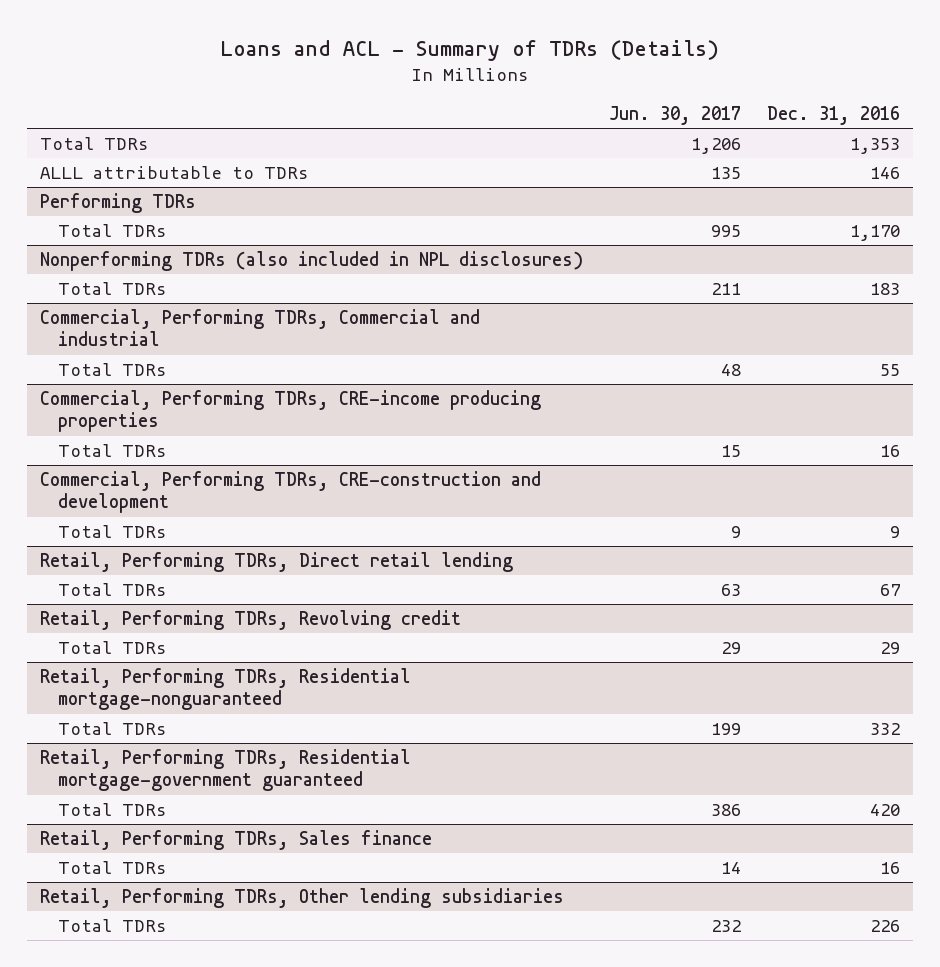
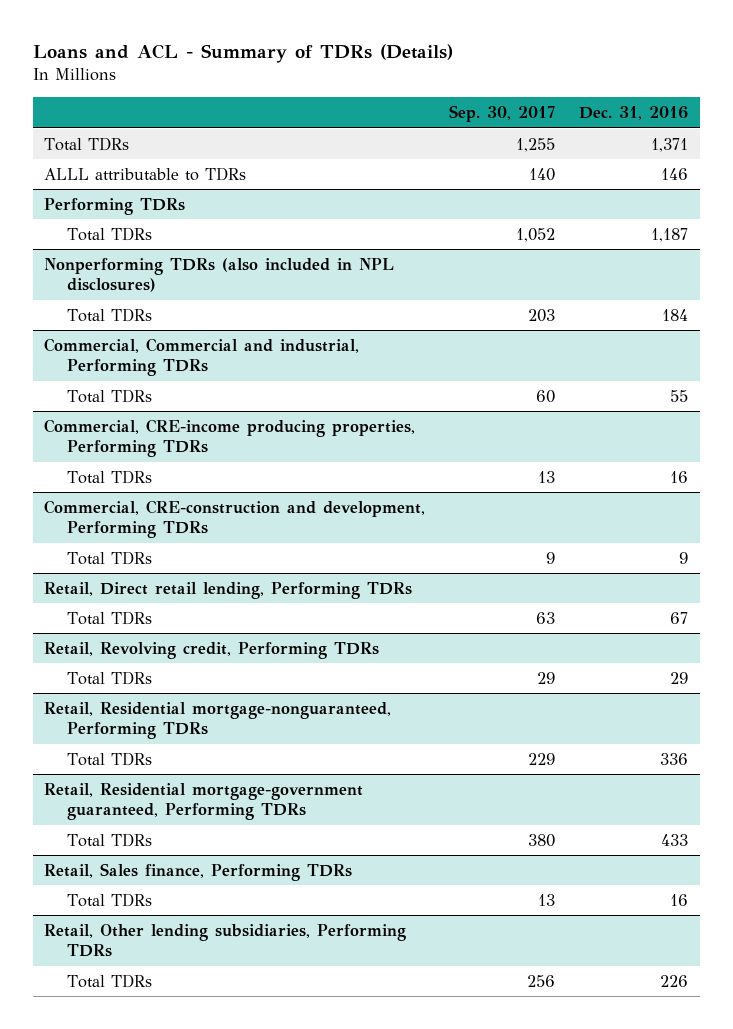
[609,105,742,125] Jun. 30, 2017 -> none
none -> [449,104,556,122] Sep. 30, 2017
[849,137,900,154] 1,353 -> [651,137,689,152] 1,371
[849,224,900,241] 1,170 -> [651,227,689,242] 1,187
[869,282,900,295] 183 -> [662,308,689,321] 184
[40,308,481,347] Commercial, Performing TDRs, Commercial and industrial -> [44,337,360,377] Commercial, Commercial and industrial, Performing TDRs
[40,389,542,433] Commercial, Performing TDRs, CRE-income producing properties -> [44,418,416,458] Commercial, CRE-income producing properties, Performing TDRs
[40,470,542,514] Commercial, Performing TDRs, CRE-construction and development -> [44,499,426,539] Commercial, CRE-construction and development, Performing TDRs
[40,551,514,572] Retail, Performing TDRs, Direct retail lending -> [44,581,413,599] Retail, Direct retail lending, Performing TDRs
[40,609,462,630] Retail, Performing TDRs, Revolving credit -> [44,641,380,659] Retail, Revolving credit, Performing TDRs
[40,667,412,711] Retail, Performing TDRs, Residential mortgage-nonguaranteed -> [44,701,392,740] Retail, Residential mortgage-nonguaranteed, Performing TDRs
[869,722,900,735] 332 -> [660,752,689,765] 336
[40,748,412,792] Retail, Performing TDRs, Residential mortgage-government guaranteed -> [44,782,364,821] Retail, Residential mortgage-government guaranteed, Performing TDRs
[869,803,900,816] 420 -> [661,833,689,846] 433
[40,829,433,850] Retail, Performing TDRs, Sales finance -> [44,862,353,881] Retail, Sales finance, Performing TDRs
[40,887,565,908] Retail, Performing TDRs, Other lending subsidiaries -> [44,923,407,958] Retail, Other lending subsidiaries, Performing TDRs

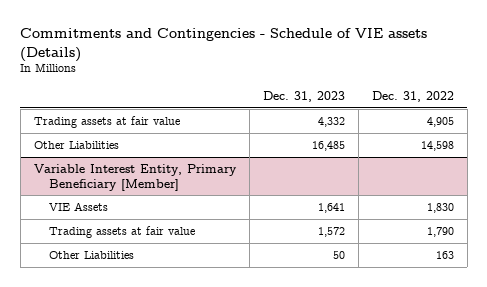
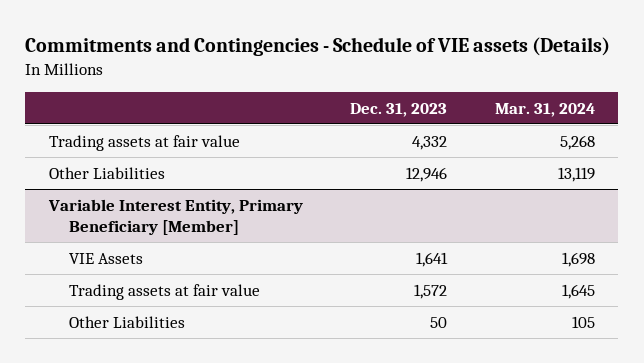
[371,91,454,103] Dec. 31, 2022 -> none
none -> [494,102,595,117] Mar. 31, 2024
[311,140,345,151] 16,485 -> [406,166,448,182] 12,946

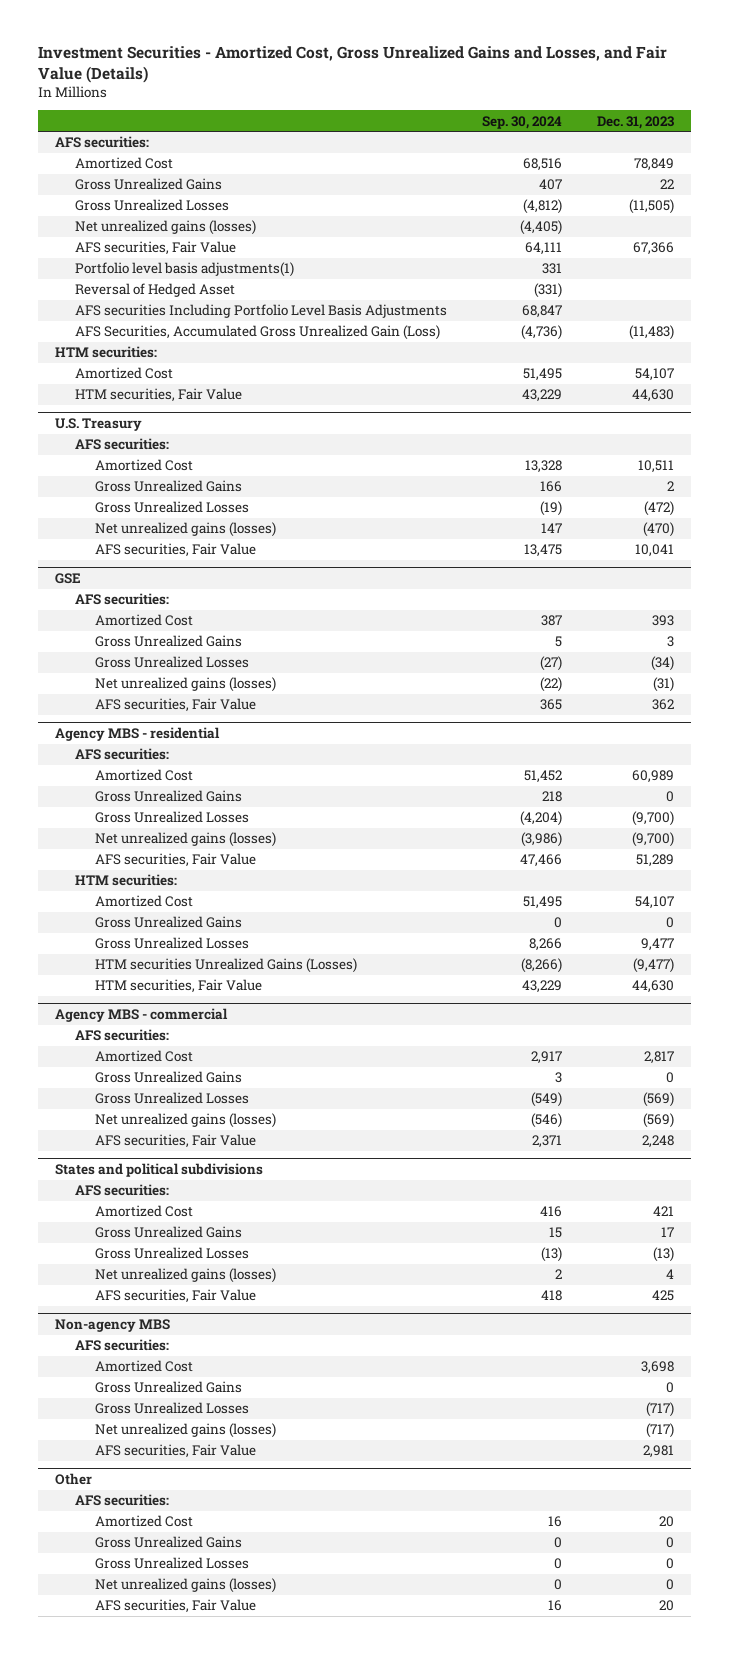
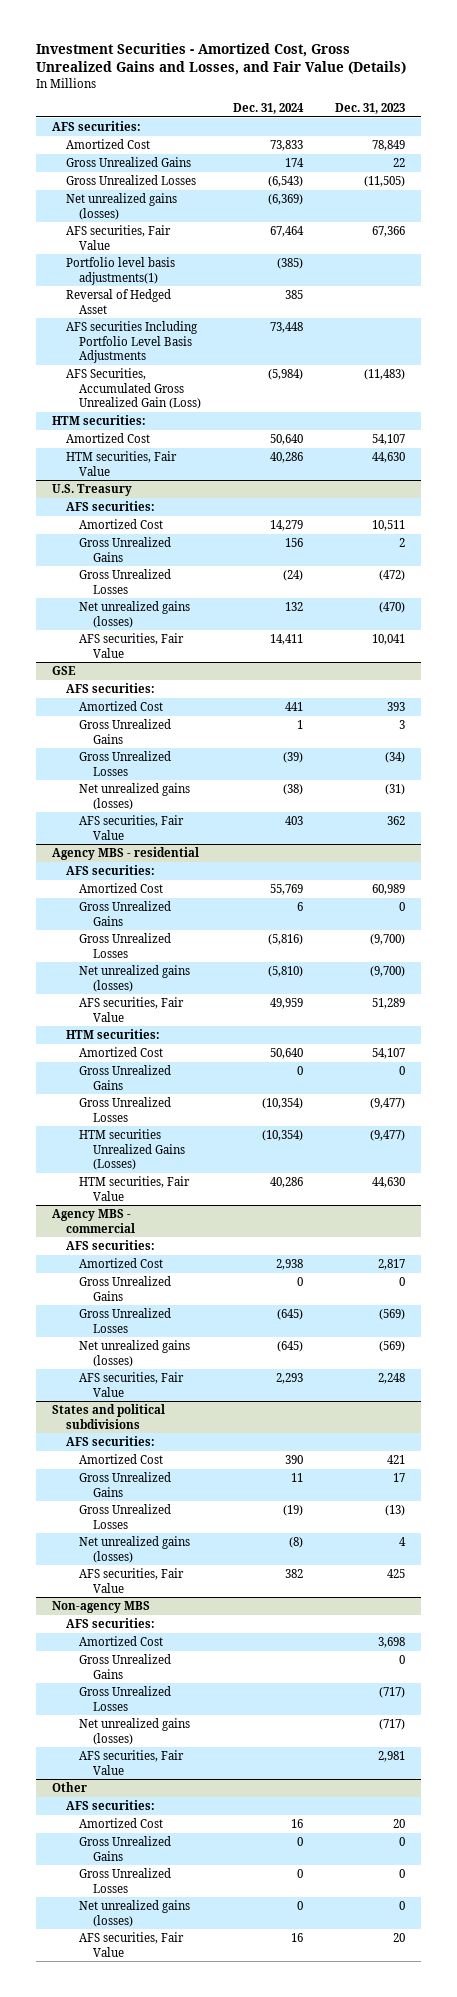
[481,115,562,129] Sep. 30, 2024 -> none
none -> [233,103,305,115] Dec. 31, 2024
[640,938,674,952] 9,477 -> [369,1098,405,1110] (9,477)

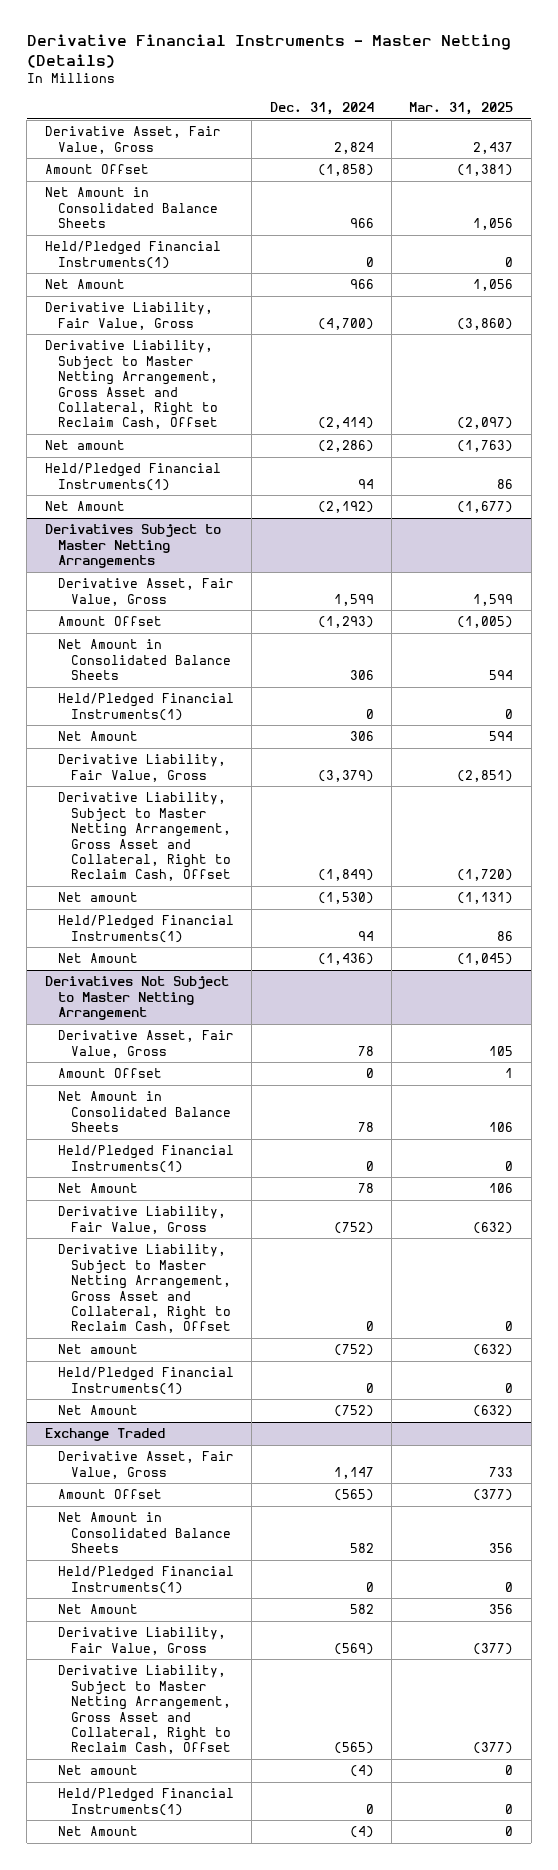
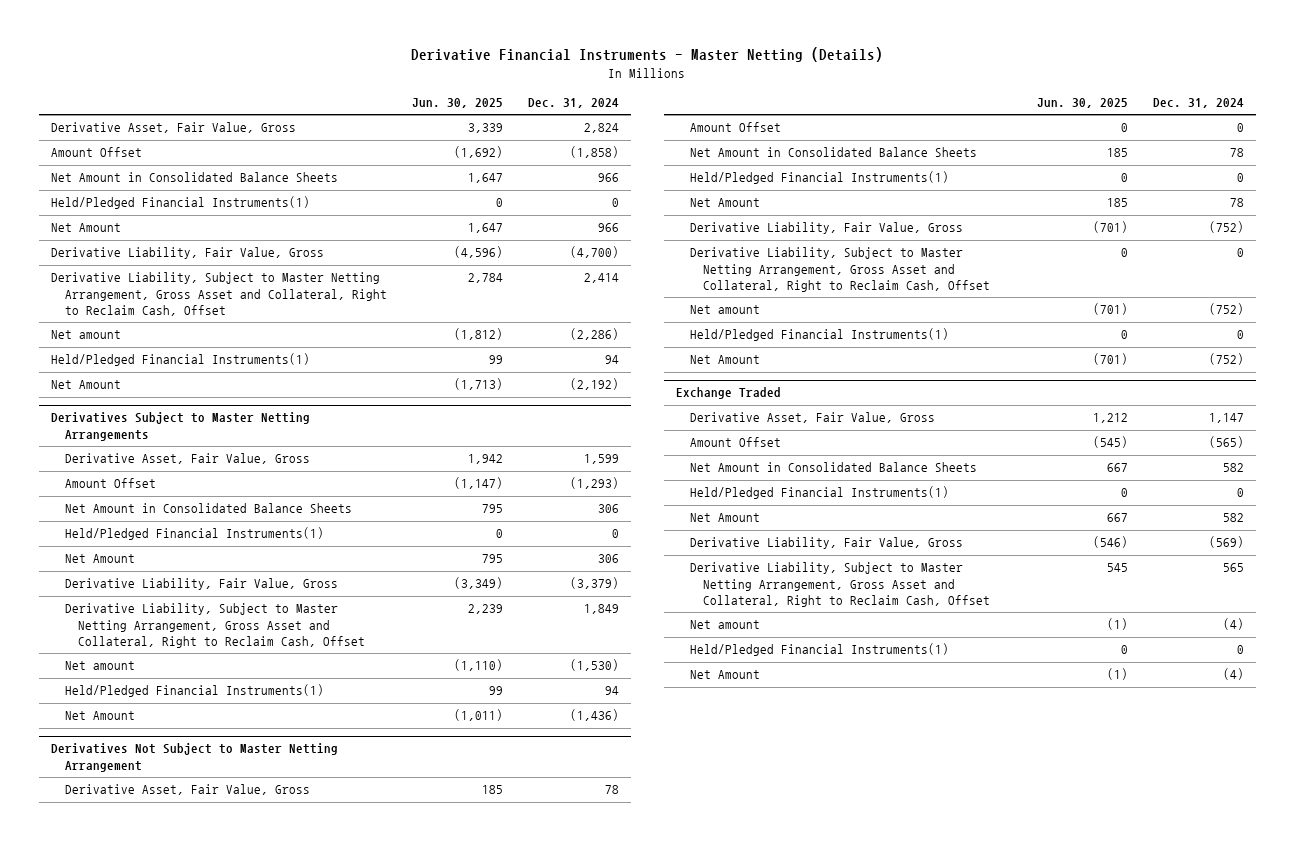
[409,101,514,115] Mar. 31, 2025 -> none
none -> [411,98,503,109] Jun. 30, 2025
[317,417,374,430] (2,414) -> [583,273,619,284] 2,414
[317,869,374,882] (1,849) -> [583,604,619,615] 1,849
[333,1742,374,1755] (565) -> [1222,563,1244,573] 565

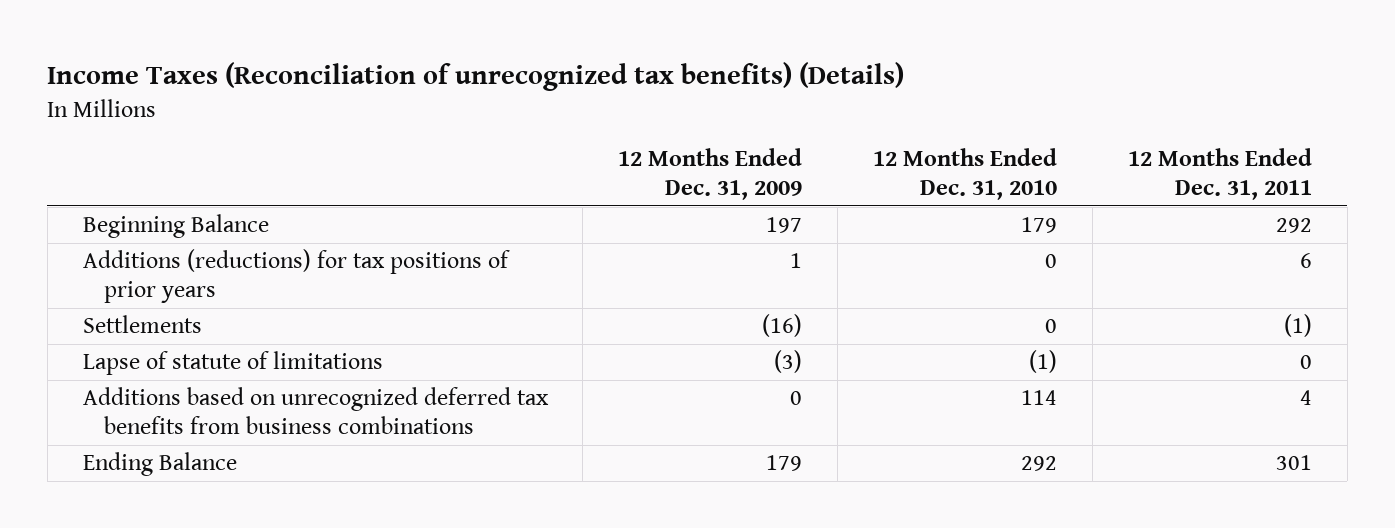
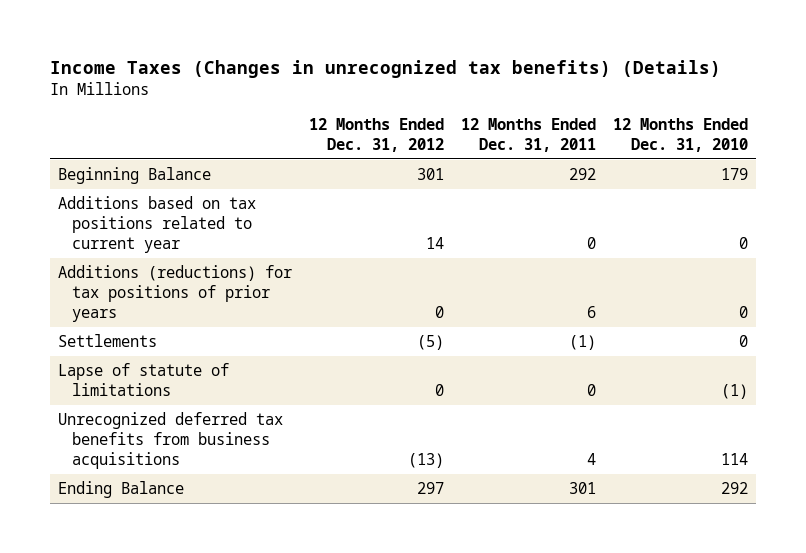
[47,62,905,92] Income Taxes (Reconciliation of unrecognized tax benefits) (Details) -> [49,59,721,78] Income Taxes (Changes in unrecognized tax benefits) (Details)
[618,148,803,201] 12 Months Ended Dec. 31, 2009 -> none
none -> [309,118,445,153] 12 Months Ended Dec. 31, 2012
none -> [58,195,257,253] Additions based on tax positions related to current year
[82,387,549,435] Additions based on unrecognized deferred tax benefits from business combinations -> [58,411,284,469] Unrecognized deferred tax benefits from business acquisitions

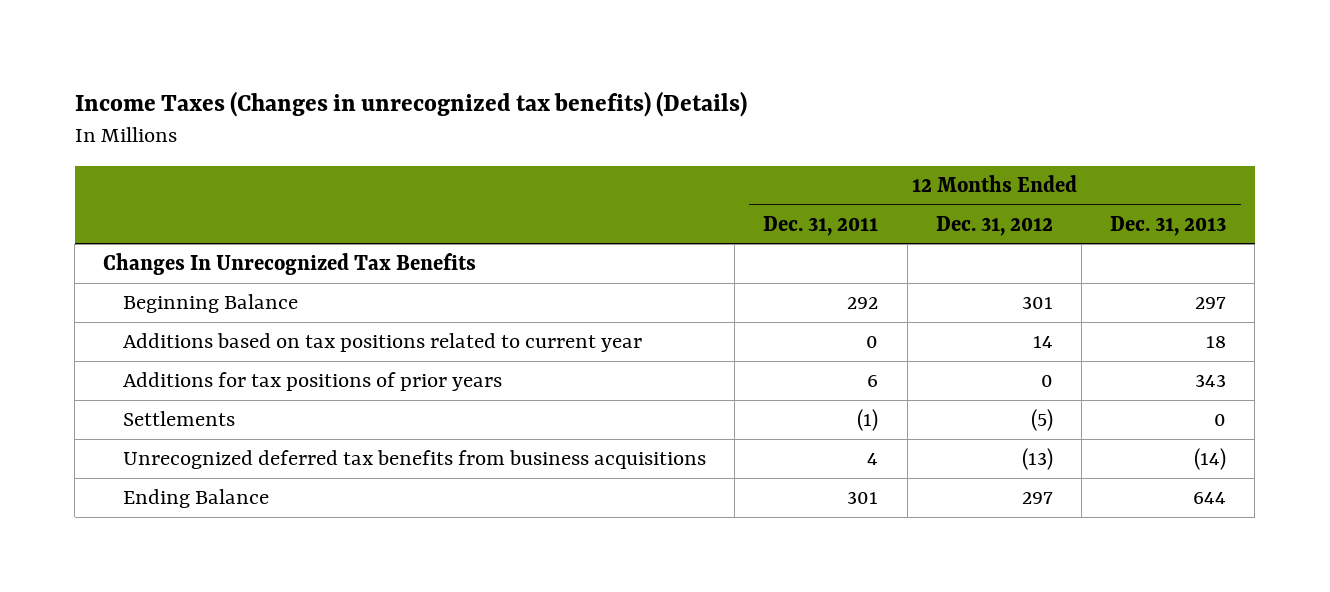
[613,118,749,153] 12 Months Ended Dec. 31, 2010 -> none
none -> [1110,215,1227,236] Dec. 31, 2013
none -> [103,253,477,276] Changes In Unrecognized Tax Benefits
[58,264,293,322] Additions (reductions) for tax positions of prior years -> [122,372,502,392] Additions for tax positions of prior years
[58,362,230,396] Lapse of statute of limitations -> none

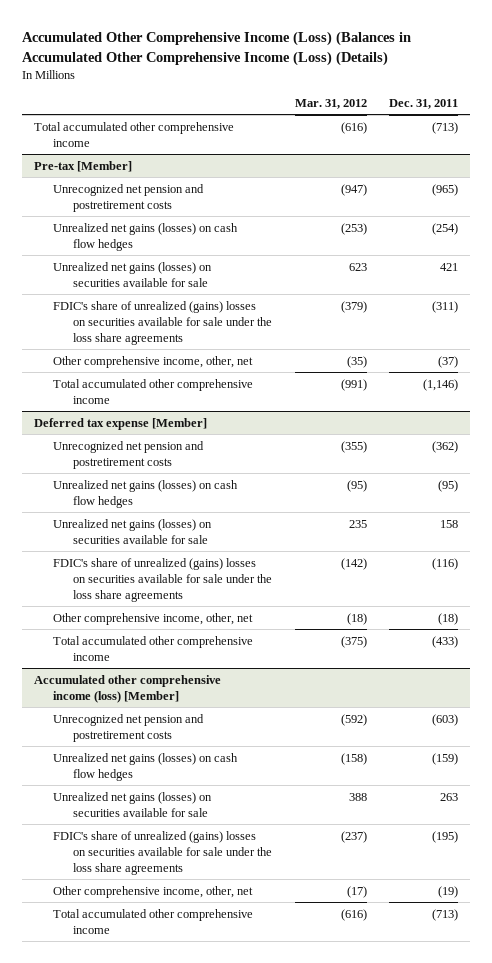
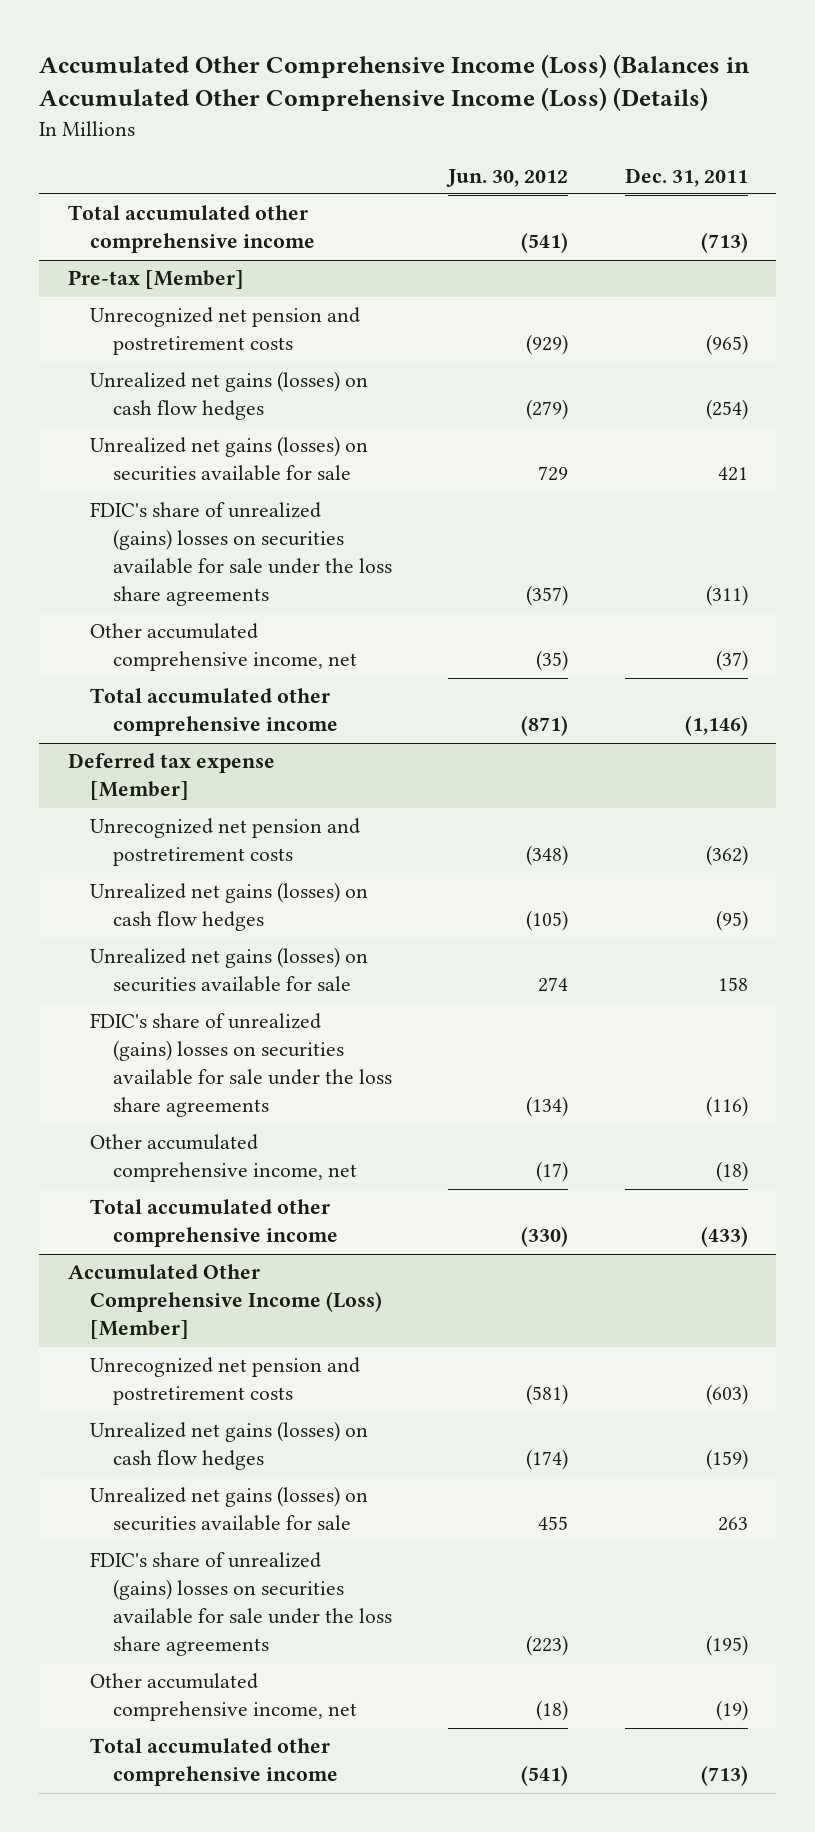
[294,99,367,110] Mar. 31, 2012 -> none
none -> [446,168,569,187] Jun. 30, 2012
[53,355,254,368] Other comprehensive income, other, net -> [90,623,358,672] Other accumulated comprehensive income, net
[53,612,254,625] Other comprehensive income, other, net -> [90,1134,358,1183] Other accumulated comprehensive income, net
[33,674,221,703] Accumulated other comprehensive income (loss) [Member] -> [67,1264,383,1340] Accumulated Other Comprehensive Income (Loss) [Member]
[53,885,254,898] Other comprehensive income, other, net -> [90,1673,358,1722] Other accumulated comprehensive income, net

